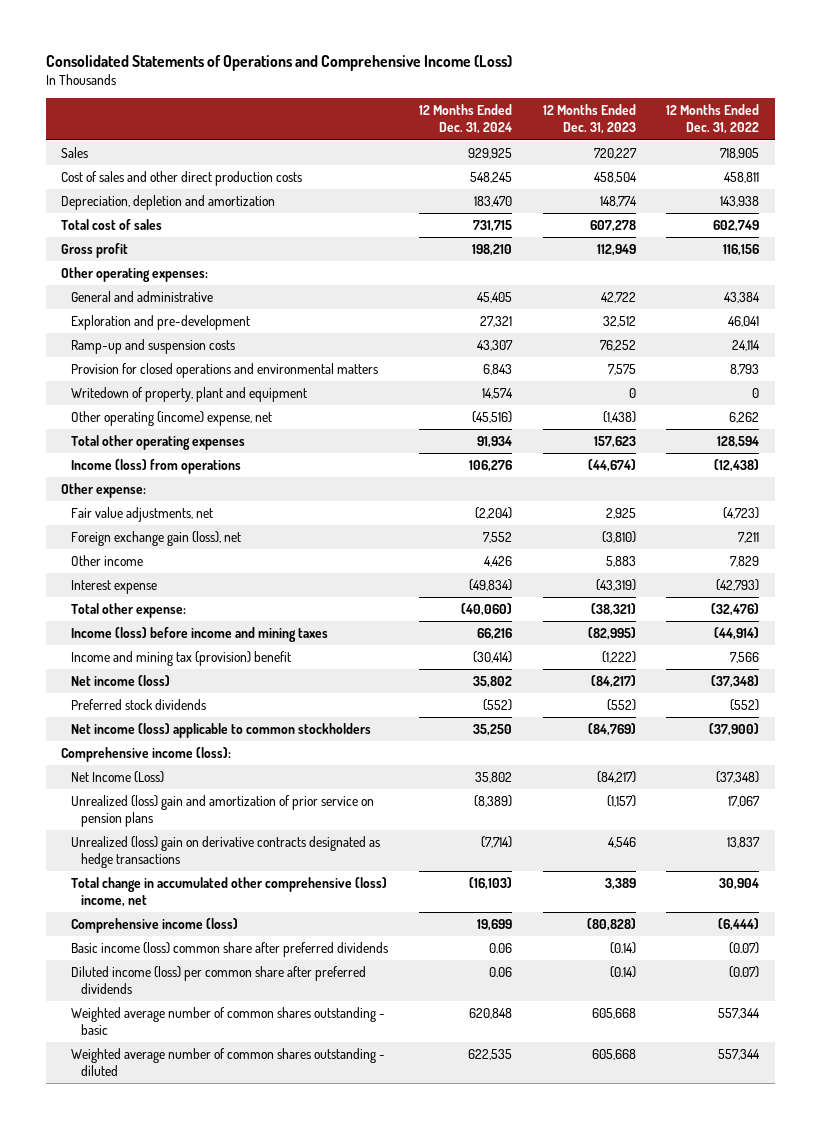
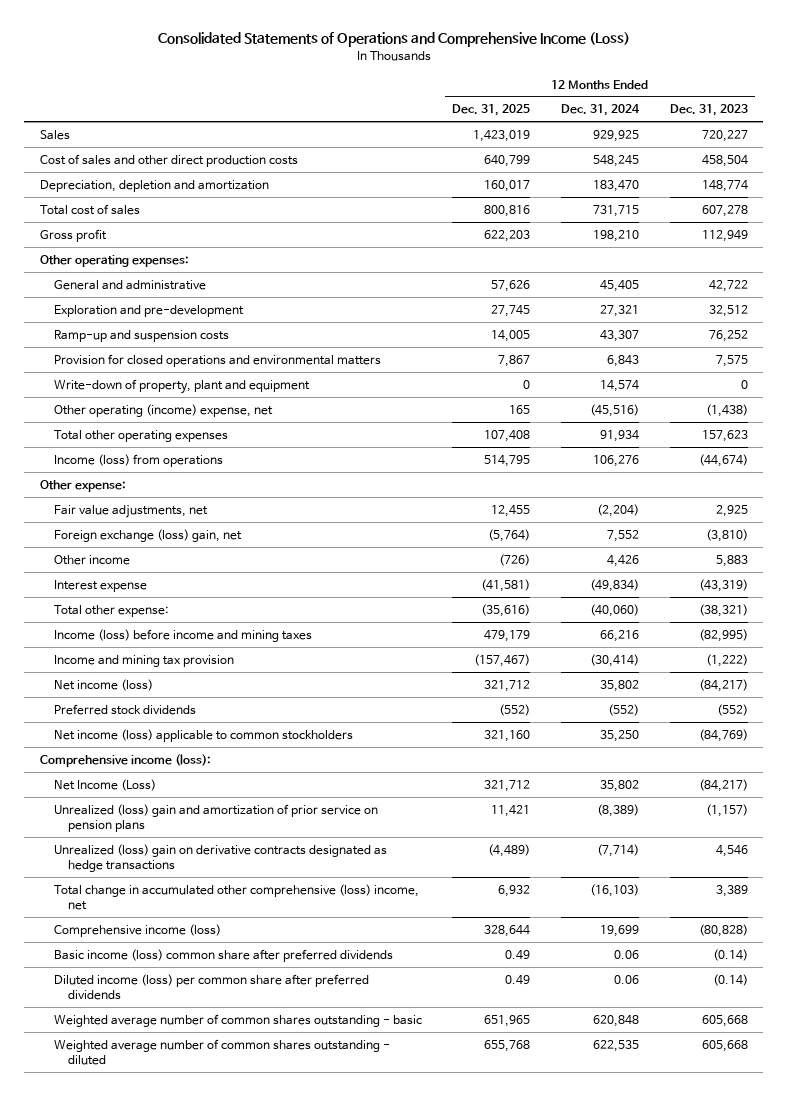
[666,104,760,135] 12 Months Ended Dec. 31, 2022 -> none
none -> [452,104,531,117] Dec. 31, 2025
[71,387,308,403] Writedown of property, plant and equipment -> [53,378,310,394] Write-down of property, plant and equipment
[71,531,242,547] Foreign exchange gain (loss), net -> [53,528,242,542] Foreign exchange (loss) gain, net
[71,651,292,667] Income and mining tax (provision) benefit -> [53,654,234,667] Income and mining tax provision

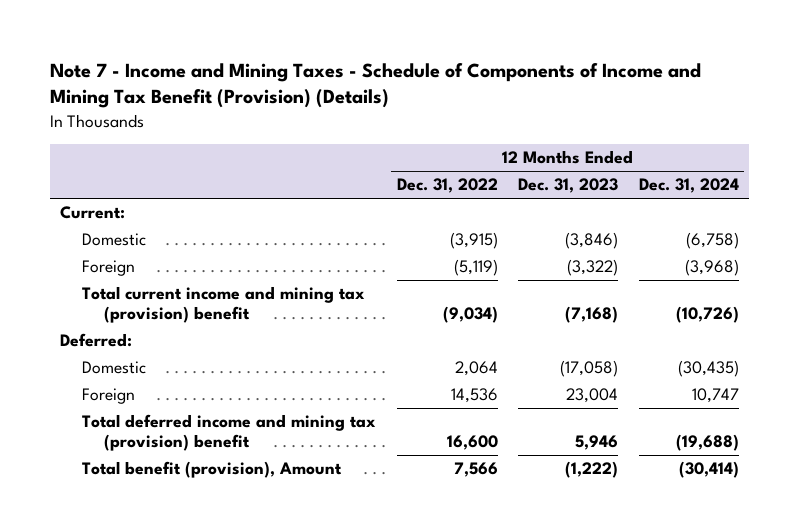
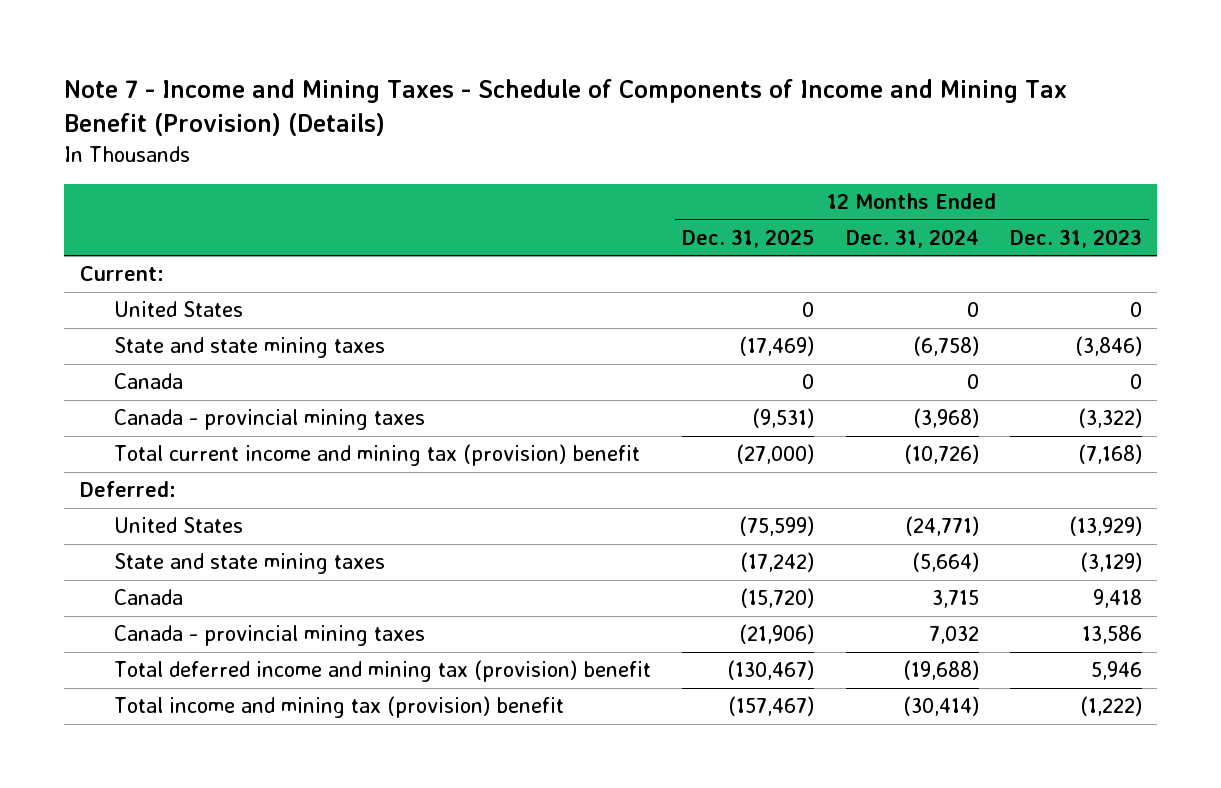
[396,178,498,194] Dec. 31, 2022 -> none
none -> [682,228,815,248] Dec. 31, 2025
none -> [114,301,244,318] United States
[82,233,147,247] Domestic -> [114,337,386,359] State and state mining taxes
none -> [114,373,184,390] Canada
[82,260,136,277] Foreign -> [114,409,426,431] Canada - provincial mining taxes
[82,361,147,375] Domestic -> none
[82,388,136,405] Foreign -> none
none -> [114,517,244,534] United States
none -> [114,553,386,575] State and state mining taxes
none -> [114,589,184,606] Canada
none -> [114,625,426,647] Canada - provincial mining taxes
[82,461,343,479] Total benefit (provision), Amount -> [114,696,565,719] Total income and mining tax (provision) benefit

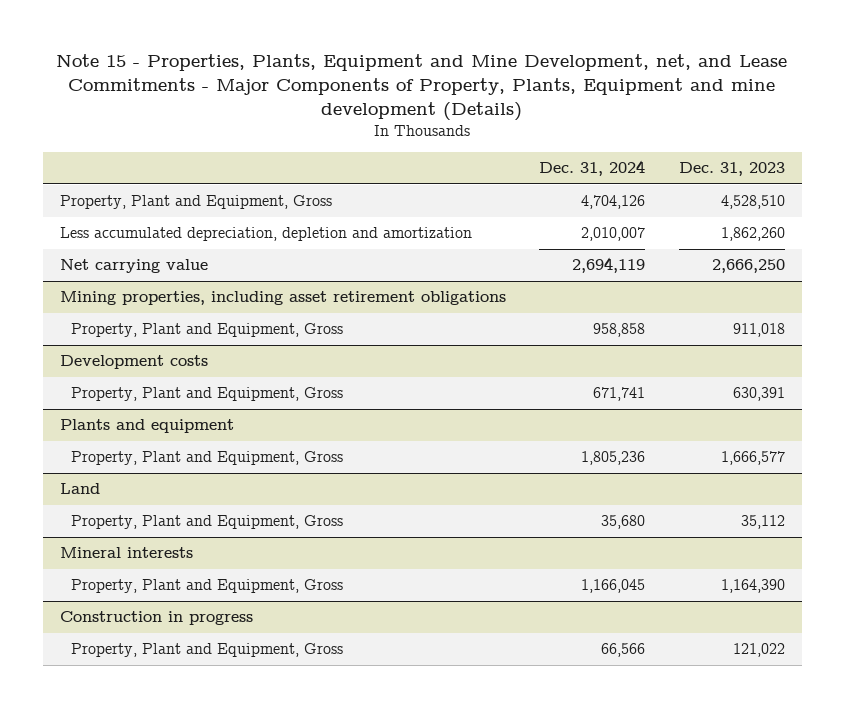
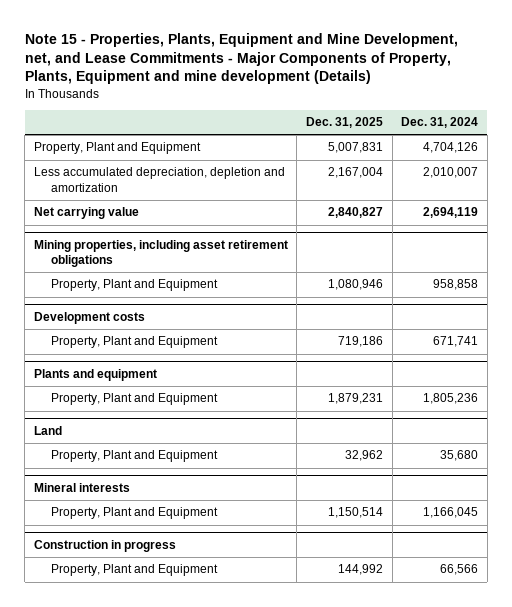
[678,162,785,177] Dec. 31, 2023 -> none
none -> [305,117,383,129] Dec. 31, 2025
[59,195,332,210] Property, Plant and Equipment, Gross -> [33,142,201,155] Property, Plant and Equipment
[70,323,343,338] Property, Plant and Equipment, Gross -> [51,279,219,292] Property, Plant and Equipment
[70,387,343,402] Property, Plant and Equipment, Gross -> [51,336,219,349] Property, Plant and Equipment
[70,451,343,466] Property, Plant and Equipment, Gross -> [51,393,219,406] Property, Plant and Equipment
[70,515,343,530] Property, Plant and Equipment, Gross -> [51,450,219,463] Property, Plant and Equipment
[70,579,343,594] Property, Plant and Equipment, Gross -> [51,507,219,520] Property, Plant and Equipment
[70,643,343,658] Property, Plant and Equipment, Gross -> [51,564,219,577] Property, Plant and Equipment

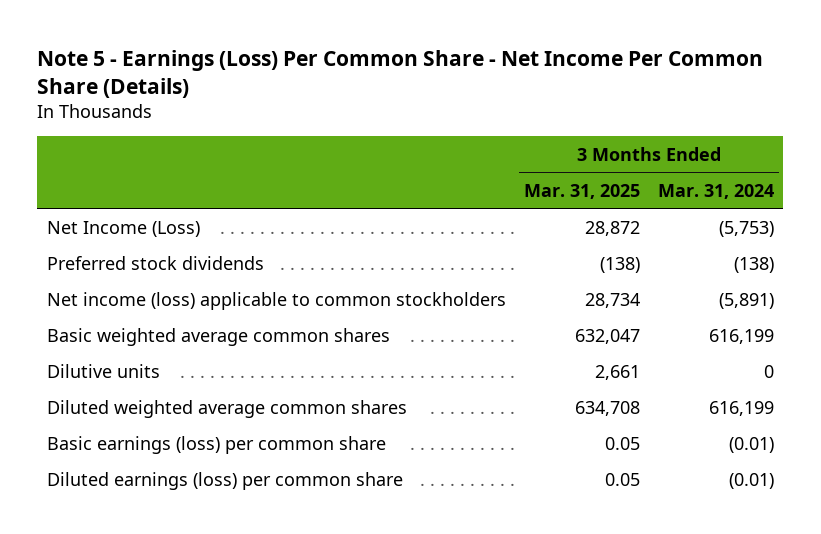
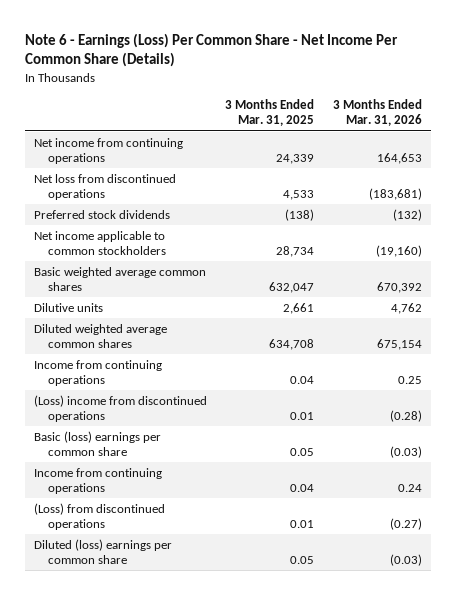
[37,49,764,98] Note 5 - Earnings (Loss) Per Common Share - Net Income Per Common Share (Details) -> [24,32,398,68] Note 6 - Earnings (Loss) Per Common Share - Net Income Per Common Share (Details)
[658,183,775,199] Mar. 31, 2024 -> none
none -> [332,99,422,127] 3 Months Ended Mar. 31, 2026
[46,220,200,237] Net Income (Loss) -> none
none -> [33,137,183,164] Net income from continuing operations
none -> [33,173,176,200] Net loss from discontinued operations
[46,291,506,310] Net income (loss) applicable to common stockholders -> [33,230,166,255] Net income applicable to common stockholders
none -> [33,359,162,386] Income from continuing operations
none -> [33,394,207,422] (Loss) income from discontinued operations
[46,435,386,454] Basic earnings (loss) per common share -> [33,430,161,456] Basic (loss) earnings per common share
none -> [33,467,162,494] Income from continuing operations
none -> [33,502,165,530] (Loss) from discontinued operations
[46,471,403,490] Diluted earnings (loss) per common share -> [33,538,172,564] Diluted (loss) earnings per common share

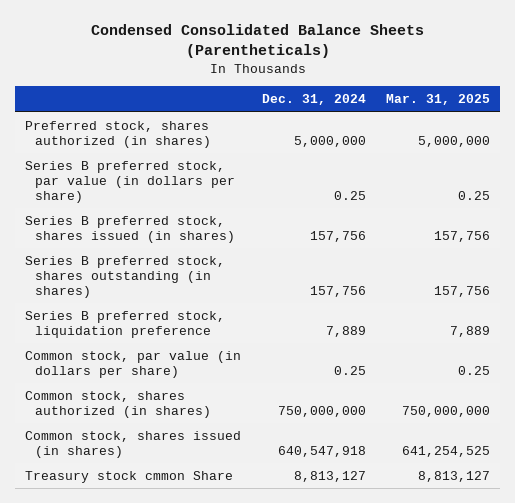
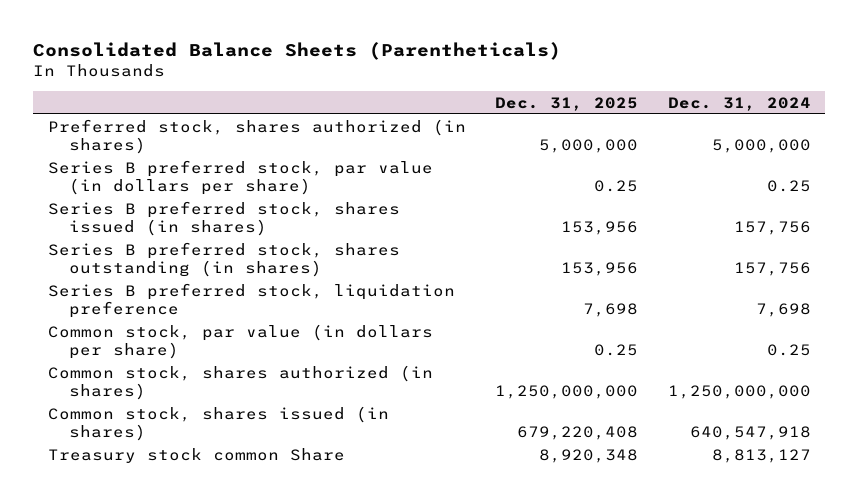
[90,24,424,59] Condensed Consolidated Balance Sheets (Parentheticals) -> [32,41,561,60] Consolidated Balance Sheets (Parentheticals)
[386,94,491,106] Mar. 31, 2025 -> none
none -> [495,96,639,111] Dec. 31, 2025
[325,326,366,338] 7,889 -> [755,303,811,318] 7,698
[277,406,366,418] 750,000,000 -> [667,385,811,400] 1,250,000,000
[25,471,234,484] Treasury stock cmmon Share -> [47,447,345,463] Treasury stock common Share

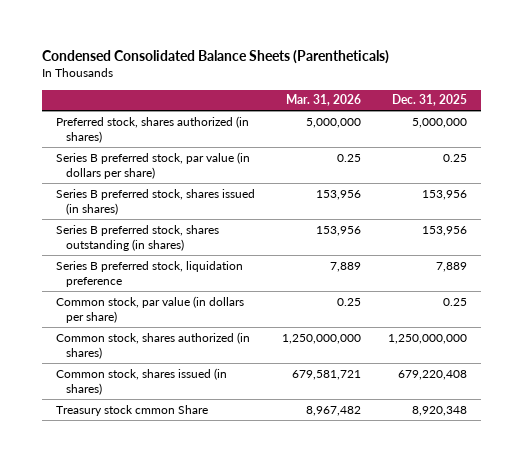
[32,41,561,60] Consolidated Balance Sheets (Parentheticals) -> [41,49,389,64] Condensed Consolidated Balance Sheets (Parentheticals)
[667,96,811,111] Dec. 31, 2024 -> none
none -> [285,94,361,107] Mar. 31, 2026
[583,303,639,318] 7,698 -> [436,261,468,272] 7,889
[47,447,345,463] Treasury stock common Share -> [55,404,208,416] Treasury stock cmmon Share

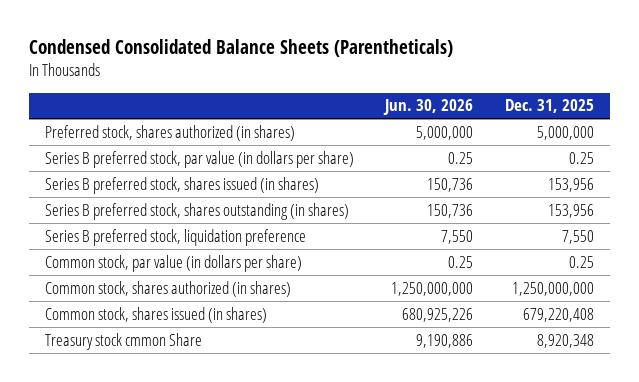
[285,94,361,107] Mar. 31, 2026 -> none
none -> [383,99,474,116] Jun. 30, 2026
[436,261,468,272] 7,889 -> [562,229,595,244] 7,550

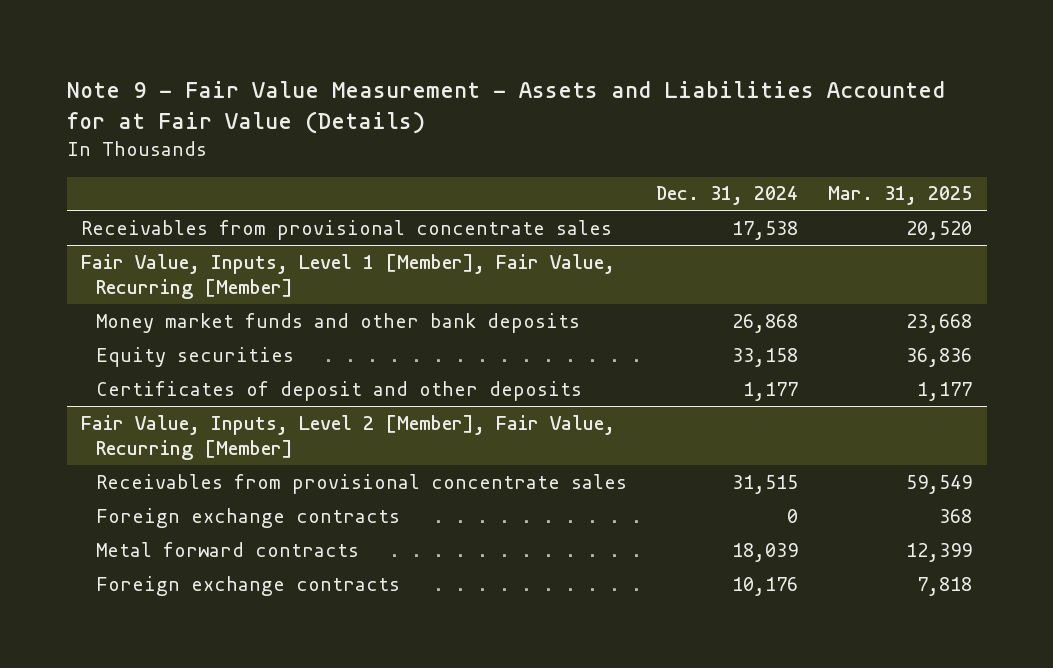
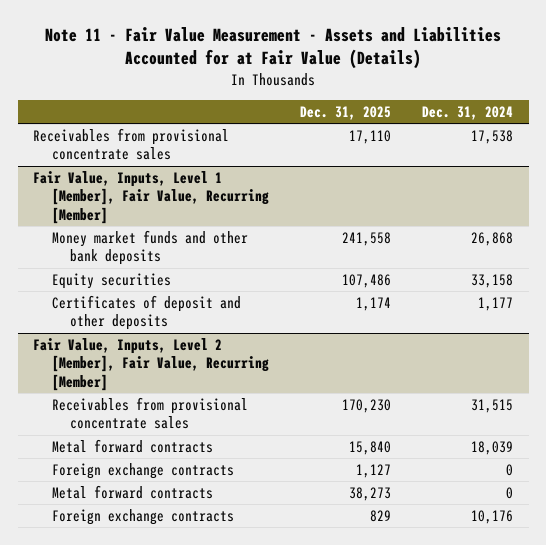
[66,80,945,135] Note 9 - Fair Value Measurement - Assets and Liabilities Accounted for at Fair Value (Details) -> [45,27,502,70] Note 11 - Fair Value Measurement - Assets and Liabilities Accounted for at Fair Value (Details)
[827,186,972,206] Mar. 31, 2025 -> none
none -> [299,105,391,120] Dec. 31, 2025
[95,507,400,528] Foreign exchange contracts -> [51,462,234,479] Foreign exchange contracts
none -> [51,484,213,499] Metal forward contracts

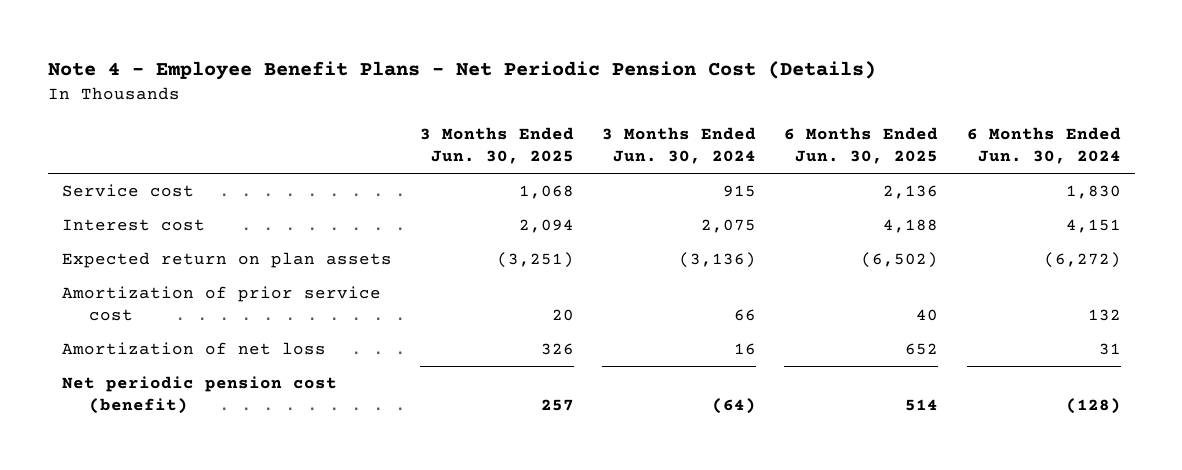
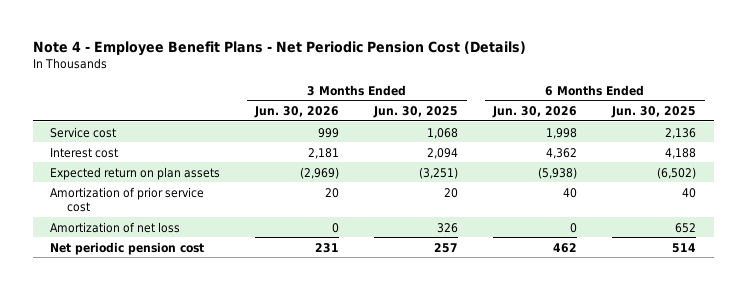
[602,127,757,165] 3 Months Ended Jun. 30, 2024 -> none
[966,127,1121,165] 6 Months Ended Jun. 30, 2024 -> none
none -> [254,106,340,119] Jun. 30, 2026
none -> [492,106,578,119] Jun. 30, 2026
[61,376,337,415] Net periodic pension cost (benefit) -> [50,241,205,255] Net periodic pension cost

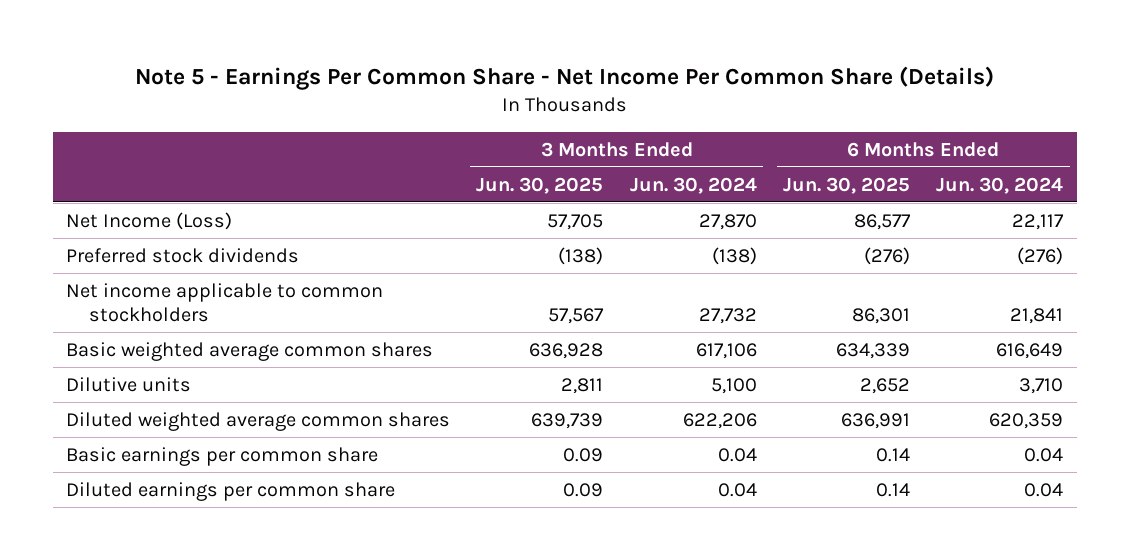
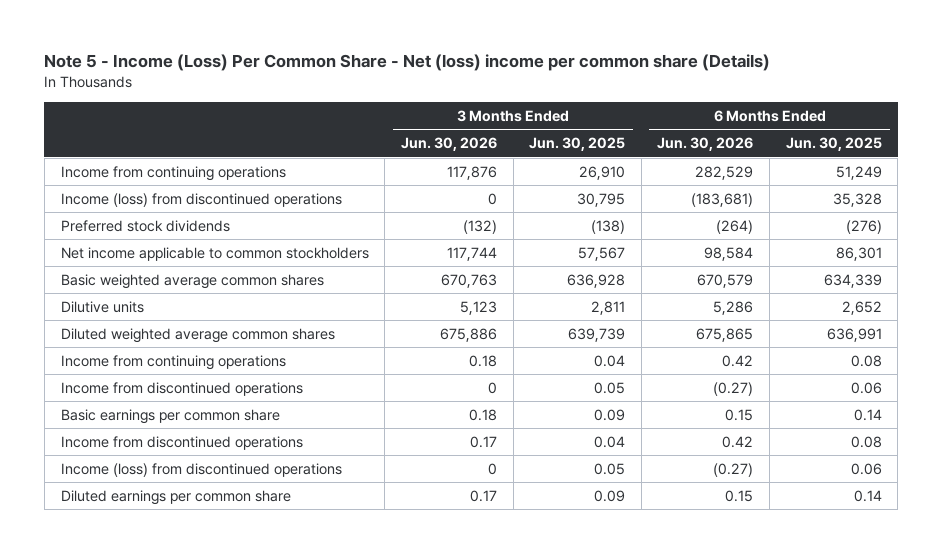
[134,66,994,91] Note 5 - Earnings Per Common Share - Net Income Per Common Share (Details) -> [44,54,771,72] Note 5 - Income (Loss) Per Common Share - Net (loss) income per common share (Details)
[629,176,757,194] Jun. 30, 2024 -> none
[936,176,1064,194] Jun. 30, 2024 -> none
none -> [400,137,497,152] Jun. 30, 2026
none -> [657,137,754,152] Jun. 30, 2026
[66,211,233,230] Net Income (Loss) -> none
none -> [60,165,286,181] Income from continuing operations
none -> [60,192,342,207] Income (loss) from discontinued operations
none -> [60,354,286,370] Income from continuing operations
none -> [60,381,303,396] Income from discontinued operations
none -> [60,435,303,450] Income from discontinued operations
none -> [60,462,342,477] Income (loss) from discontinued operations

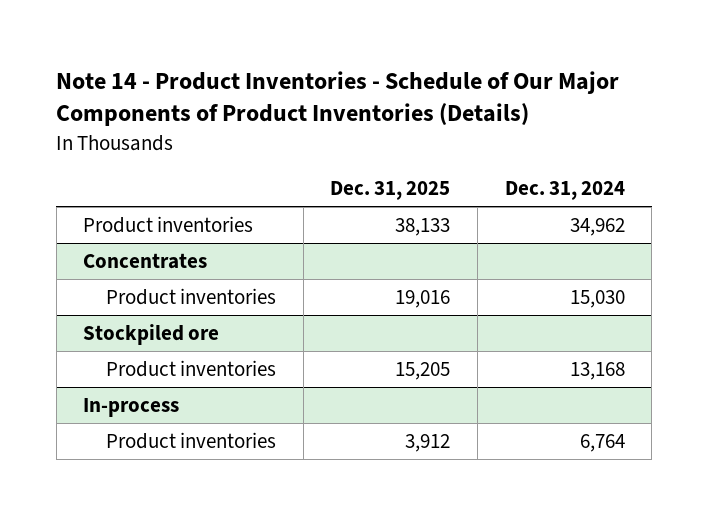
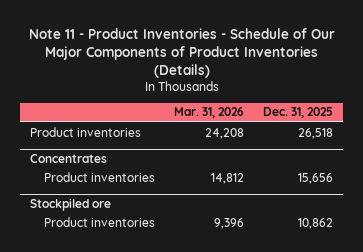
[56,70,620,127] Note 14 - Product Inventories - Schedule of Our Major Components of Product Inventories (Details) -> [28,27,335,79] Note 11 - Product Inventories - Schedule of Our Major Components of Product Inventories (Details)
[504,181,625,201] Dec. 31, 2024 -> none
none -> [174,107,245,119] Mar. 31, 2026
[395,217,451,236] 38,133 -> [298,127,334,139] 26,518
[395,289,451,308] 19,016 -> [298,172,334,184] 15,656
[83,397,180,417] In-process -> none
[106,431,277,449] Product inventories -> none
[395,361,451,380] 15,205 -> [298,217,334,229] 10,862

